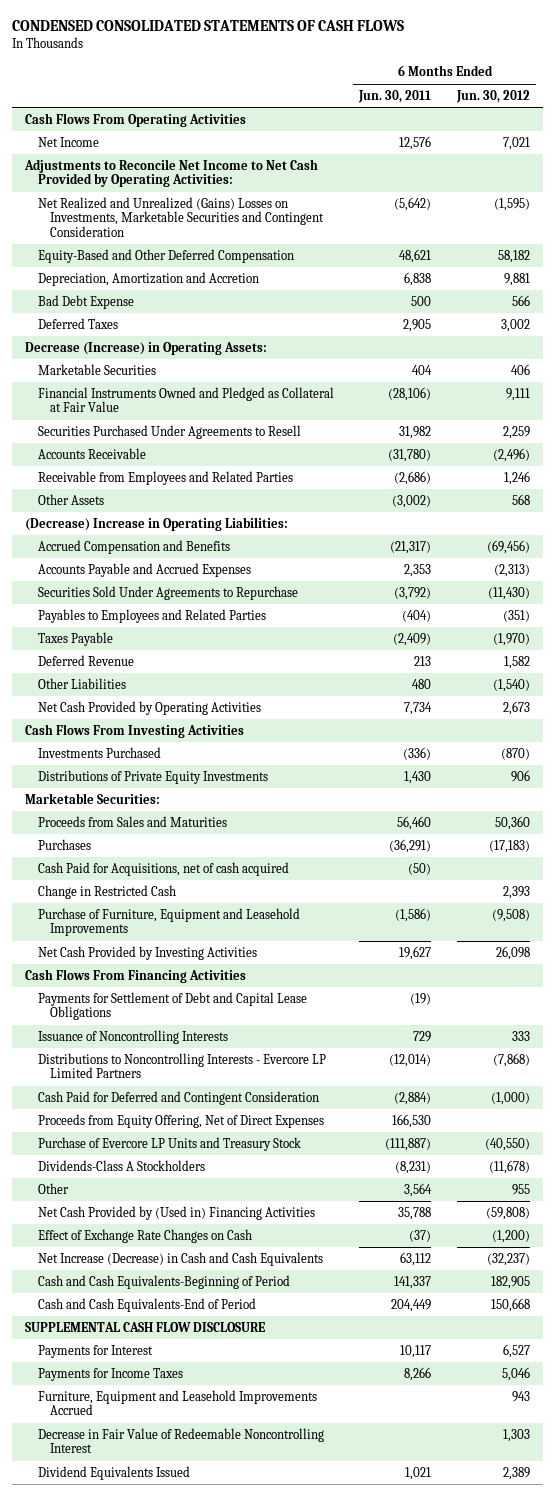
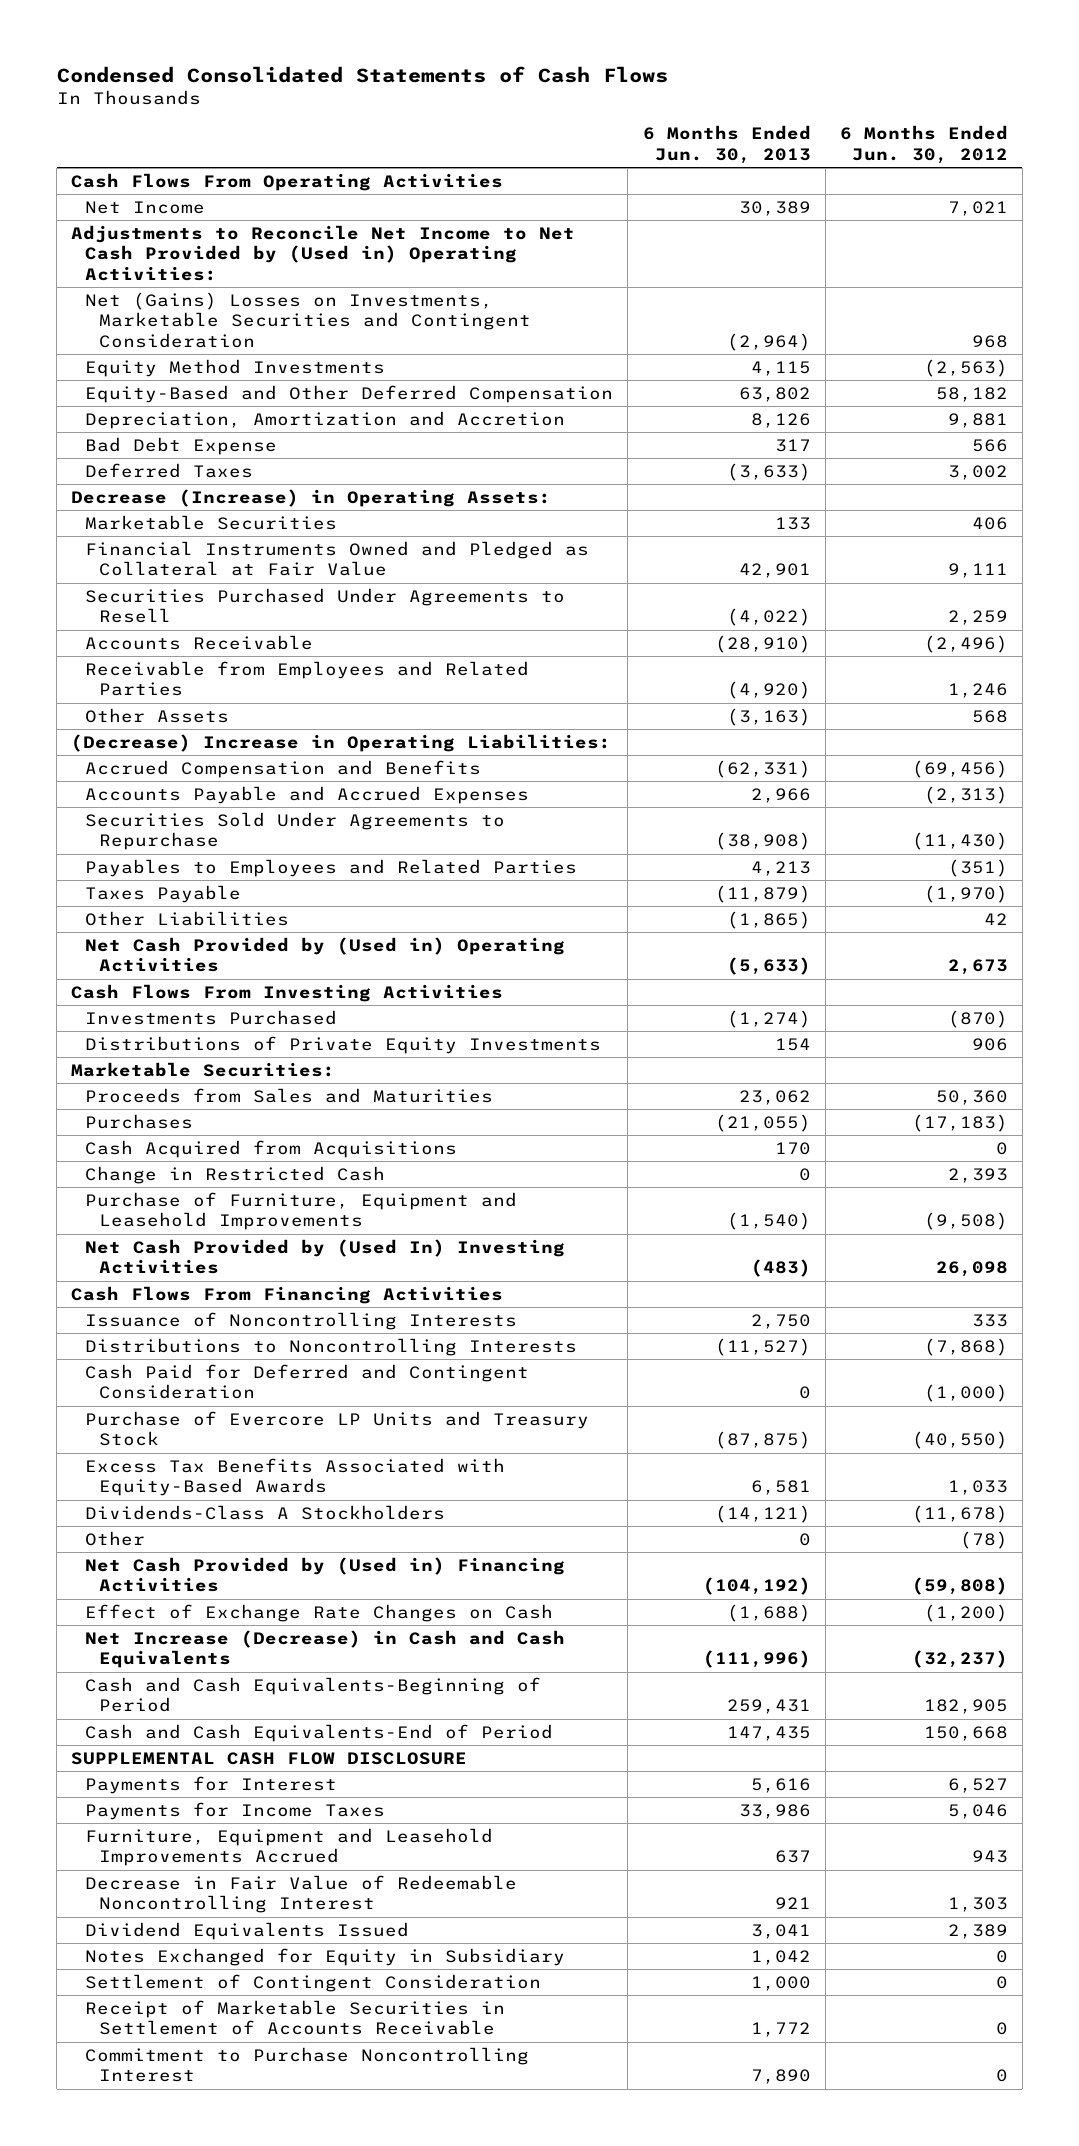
[12,20,405,32] CONDENSED CONSOLIDATED STATEMENTS OF CASH FLOWS -> [56,66,668,84] Condensed Consolidated Statements of Cash Flows
[358,89,432,103] Jun. 30, 2011 -> none
none -> [642,125,811,165] 6 Months Ended Jun. 30, 2013
[23,158,318,188] Adjustments to Reconcile Net Income to Net Cash Provided by Operating Activities: -> [71,224,576,282] Adjustments to Reconcile Net Income to Net Cash Provided by (Used in) Operating Activities:
[37,196,325,237] Net Realized and Unrealized (Gains) Losses on Investments, Marketable Securities and Contingent Consideration -> [85,291,532,349] Net (Gains) Losses on Investments, Marketable Securities and Contingent Consideration
[493,197,530,211] (1,595) -> [971,335,1008,349] 968
none -> [85,358,386,377] Equity Method Investments
[37,654,134,666] Deferred Revenue -> none
[492,678,530,692] (1,540) -> [983,912,1008,925] 42
[37,700,261,715] Net Cash Provided by Operating Activities -> [85,936,566,973] Net Cash Provided by (Used in) Operating Activities
[37,861,289,876] Cash Paid for Acquisitions, net of cash acquired -> none
none -> [85,1139,458,1158] Cash Acquired from Acquisitions
[37,945,257,960] Net Cash Provided by Investing Activities -> [85,1238,566,1275] Net Cash Provided by (Used In) Investing Activities
[37,991,307,1021] Payments for Settlement of Debt and Capital Lease Obligations -> none
[37,1052,326,1079] Distributions to Noncontrolling Interests - Evercore LP Limited Partners -> [85,1337,578,1356] Distributions to Noncontrolling Interests
[37,1113,324,1128] Proceeds from Equity Offering, Net of Direct Expenses -> none
none -> [85,1457,506,1497] Excess Tax Benefits Associated with Equity-Based Awards
[511,1183,530,1195] 955 -> [959,1530,1008,1549] (78)
none -> [85,1947,566,1966] Notes Exchanged for Equity in Subsidiary
none -> [85,1973,542,1992] Settlement of Contingent Consideration
none -> [85,1999,506,2036] Receipt of Marketable Securities in Settlement of Accounts Receivable
none -> [85,2046,530,2083] Commitment to Purchase Noncontrolling Interest

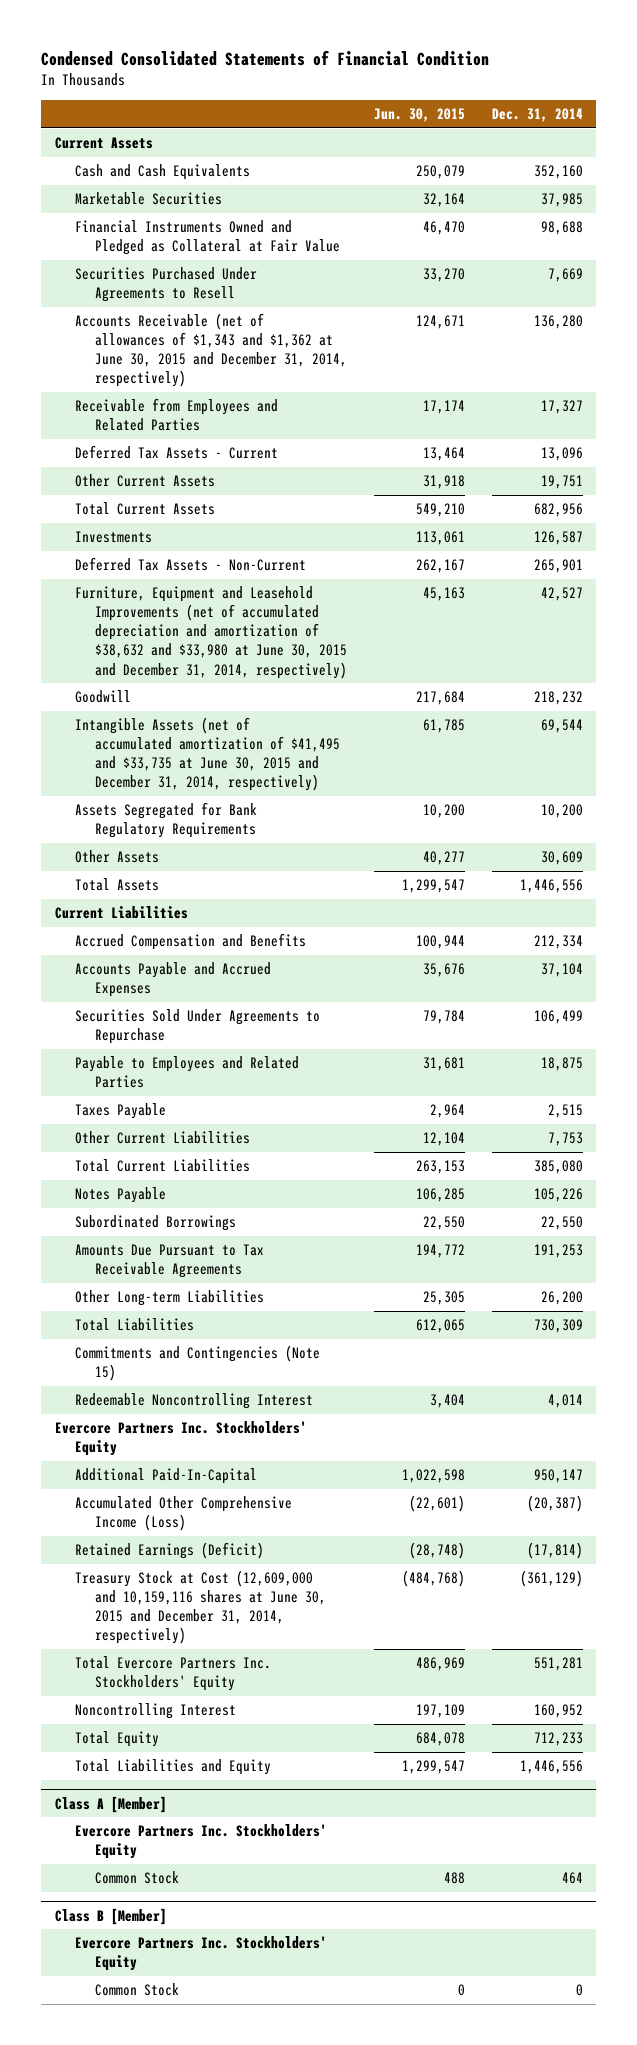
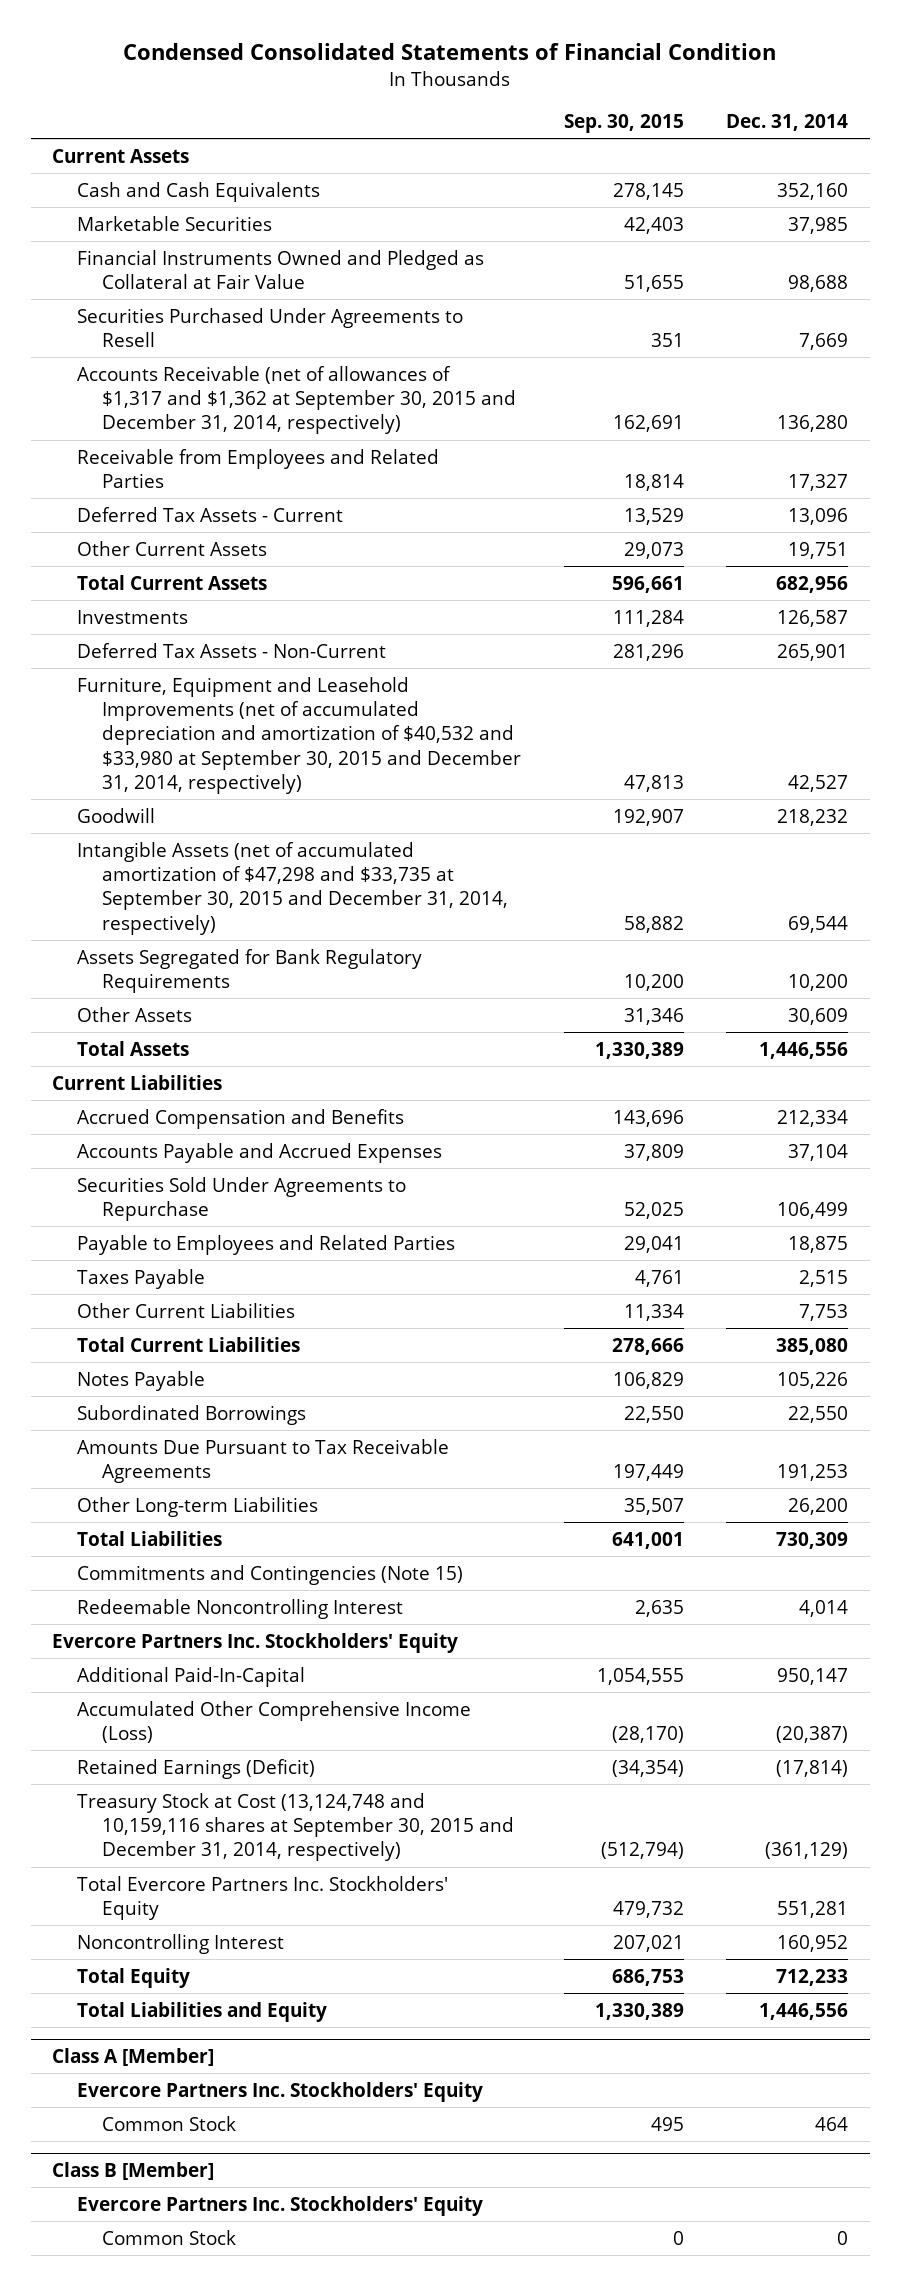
[373,108,465,123] Jun. 30, 2015 -> none
none -> [563,114,684,134] Sep. 30, 2015
[74,313,347,388] Accounts Receivable (net of allowances of $1,343 and $1,362 at June 30, 2015 and December 31, 2014, respectively) -> [76,365,516,435] Accounts Receivable (net of allowances of $1,317 and $1,362 at September 30, 2015 and December 31, 2014, respectively)
[74,586,347,679] Furniture, Equipment and Leasehold Improvements (net of accumulated depreciation and amortization of $38,632 and $33,980 at June 30, 2015 and December 31, 2014, respectively) -> [76,676,521,795] Furniture, Equipment and Leasehold Improvements (net of accumulated depreciation and amortization of $40,532 and $33,980 at September 30, 2015 and December 31, 2014, respectively)
[74,717,340,792] Intangible Assets (net of accumulated amortization of $41,495 and $33,735 at June 30, 2015 and December 31, 2014, respectively) -> [76,841,508,935] Intangible Assets (net of accumulated amortization of $47,298 and $33,735 at September 30, 2015 and December 31, 2014, respectively)
[74,1570,326,1645] Treasury Stock at Cost (12,609,000 and 10,159,116 shares at June 30, 2015 and December 31, 2014, respectively) -> [76,1792,514,1862] Treasury Stock at Cost (13,124,748 and 10,159,116 shares at September 30, 2015 and December 31, 2014, respectively)

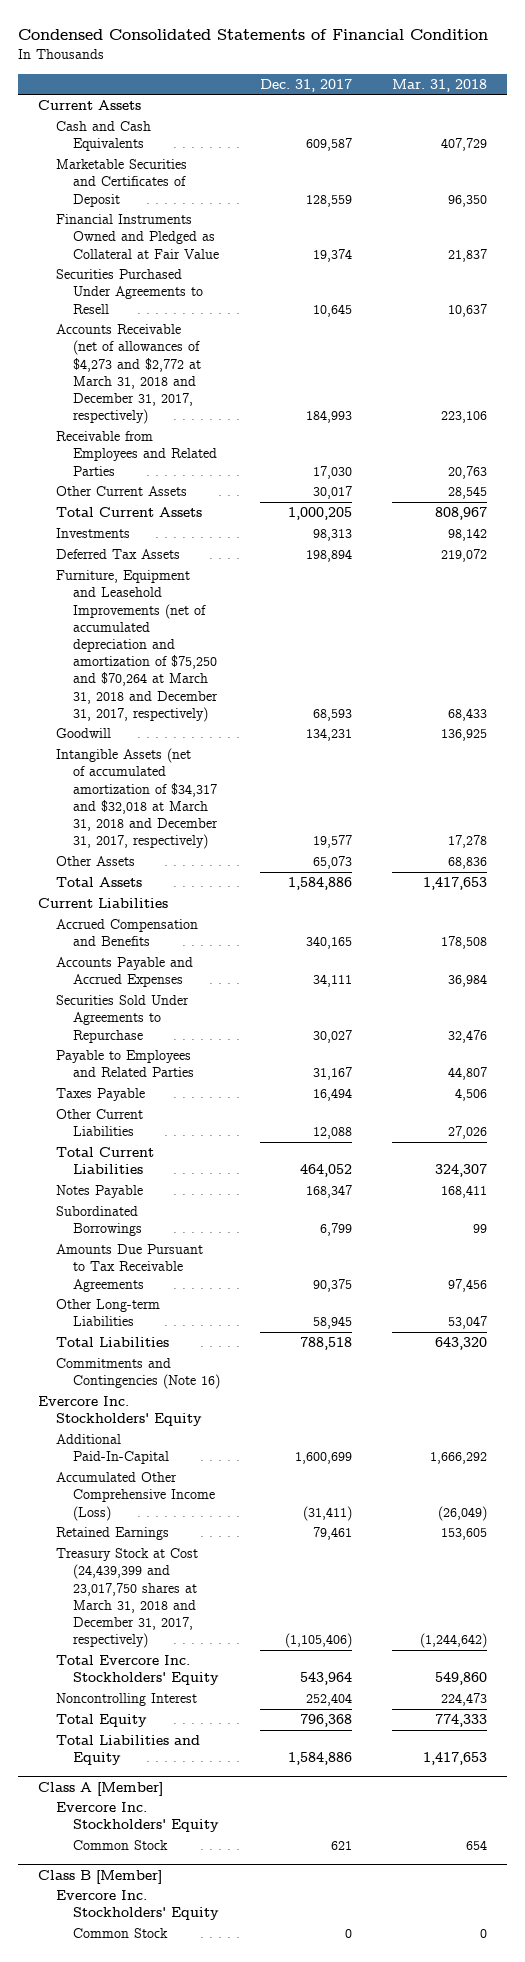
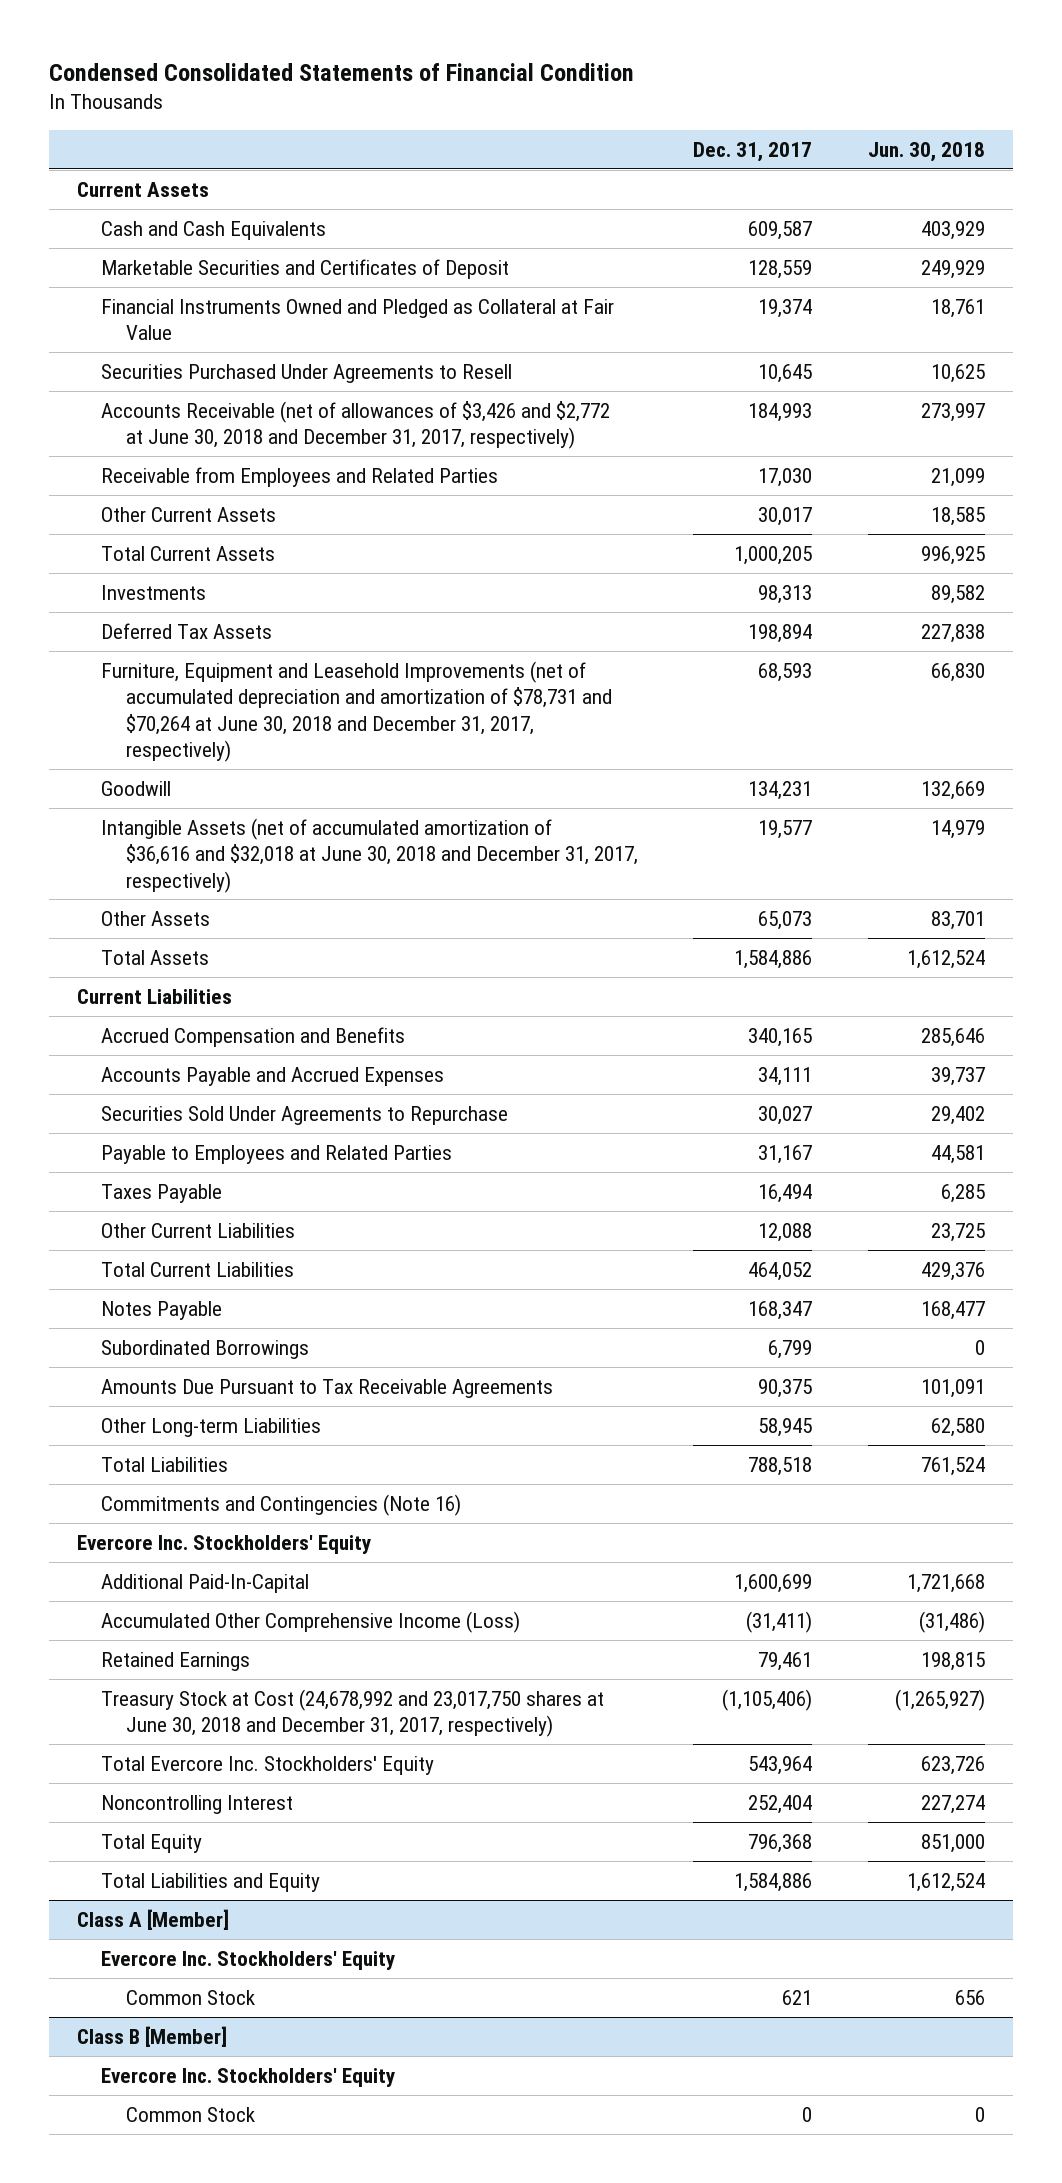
[391,78,487,92] Mar. 31, 2018 -> none
none -> [867,141,985,162] Jun. 30, 2018
[55,324,202,425] Accounts Receivable (net of allowances of $4,273 and $2,772 at March 31, 2018 and December 31, 2017, respectively) -> [101,400,611,450] Accounts Receivable (net of allowances of $3,426 and $2,772 at June 30, 2018 and December 31, 2017, respectively)
[55,570,219,722] Furniture, Equipment and Leasehold Improvements (net of accumulated depreciation and amortization of $75,250 and $70,264 at March 31, 2018 and December 31, 2017, respectively) -> [101,660,612,762] Furniture, Equipment and Leasehold Improvements (net of accumulated depreciation and amortization of $78,731 and $70,264 at June 30, 2018 and December 31, 2017, respectively)
[55,748,219,850] Intangible Assets (net of accumulated amortization of $34,317 and $32,018 at March 31, 2018 and December 31, 2017, respectively) -> [101,817,638,893] Intangible Assets (net of accumulated amortization of $36,616 and $32,018 at June 30, 2018 and December 31, 2017, respectively)
[55,1548,198,1649] Treasury Stock at Cost (24,439,399 and 23,017,750 shares at March 31, 2018 and December 31, 2017, respectively) -> [101,1688,605,1738] Treasury Stock at Cost (24,678,992 and 23,017,750 shares at June 30, 2018 and December 31, 2017, respectively)

